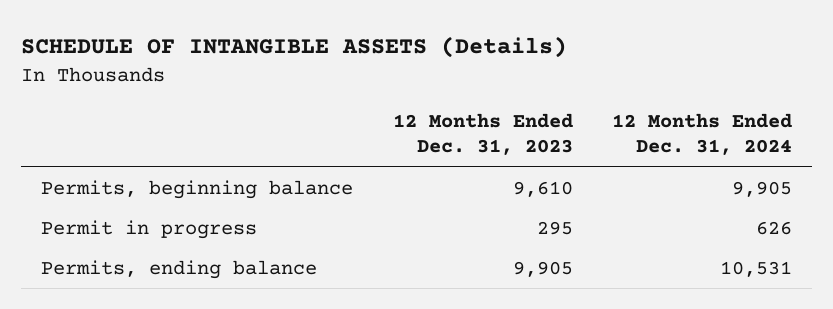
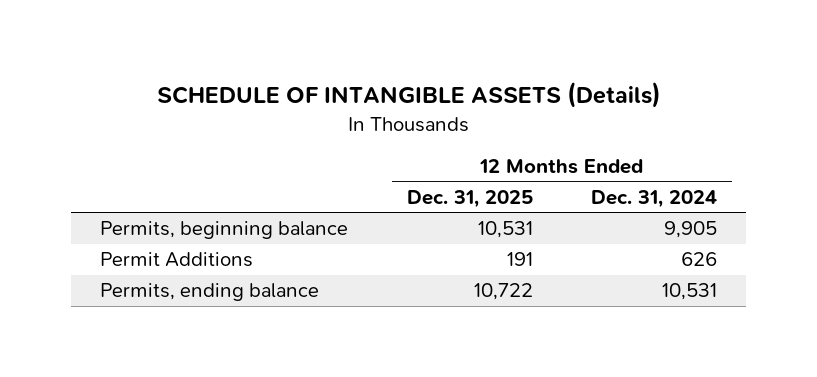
[392,113,573,156] 12 Months Ended Dec. 31, 2023 -> none
none -> [406,190,533,209] Dec. 31, 2025
[41,220,258,240] Permit in progress -> [100,252,254,268] Permit Additions

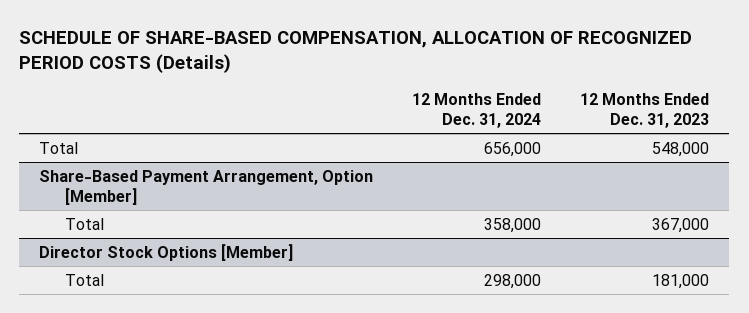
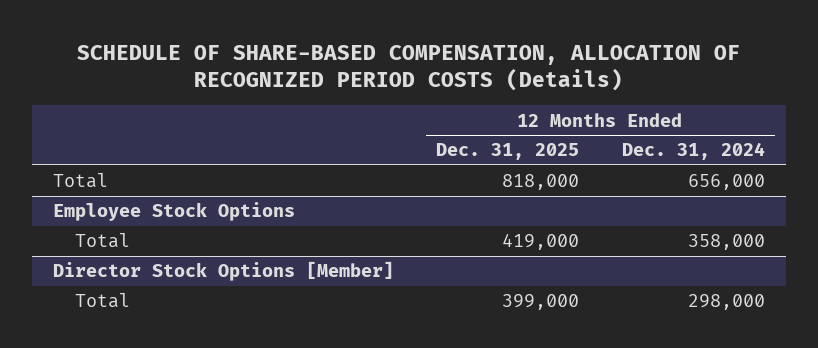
[580,92,710,129] 12 Months Ended Dec. 31, 2023 -> none
none -> [436,143,580,161] Dec. 31, 2025
[39,169,374,205] Share-Based Payment Arrangement, Option [Member] -> [53,202,296,222] Employee Stock Options

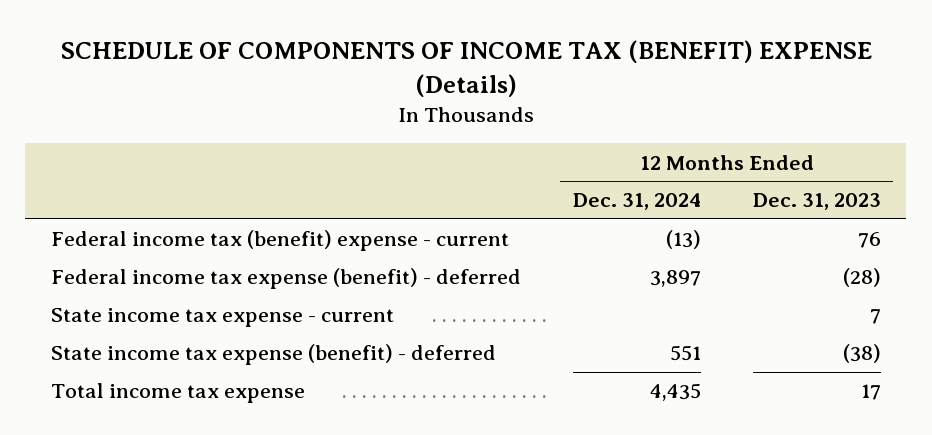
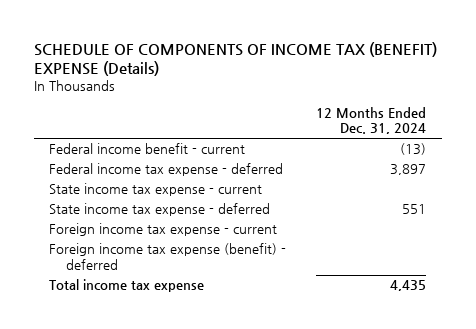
[752,193,881,211] Dec. 31, 2023 -> none
[51,230,510,252] Federal income tax (benefit) expense - current -> [49,143,246,155] Federal income benefit - current
[51,268,522,290] Federal income tax expense (benefit) - deferred -> [49,163,284,177] Federal income tax expense - deferred
[51,344,497,366] State income tax expense (benefit) - deferred -> [49,203,271,217] State income tax expense - deferred
none -> [49,223,278,237] Foreign income tax expense - current
none -> [49,243,287,271] Foreign income tax expense (benefit) - deferred

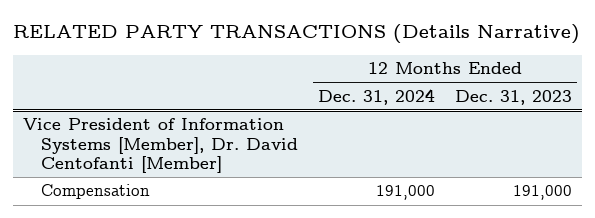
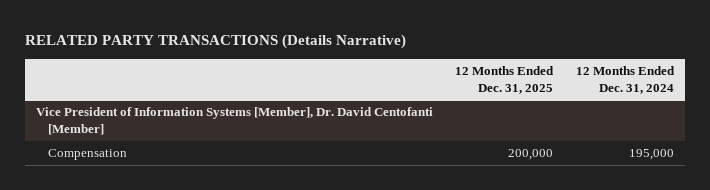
[454,89,572,105] Dec. 31, 2023 -> none
none -> [455,65,555,94] 12 Months Ended Dec. 31, 2025
[376,185,436,201] 191,000 -> [628,149,674,161] 195,000

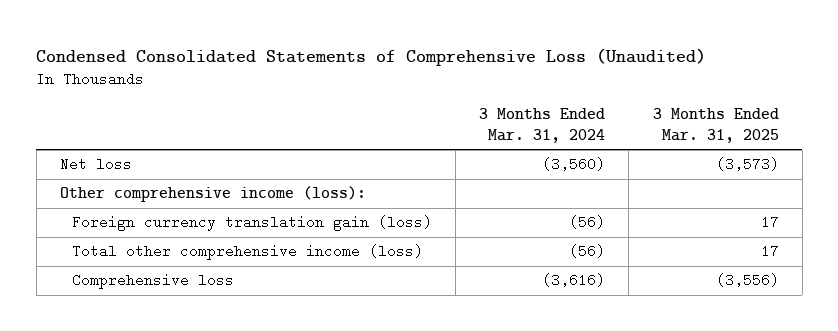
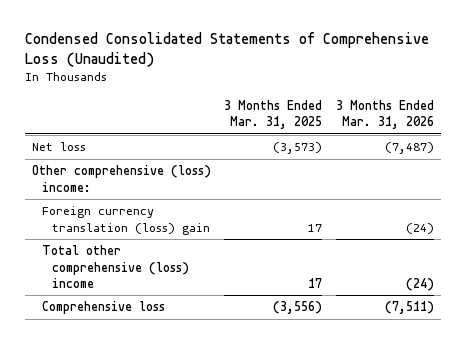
[479,108,606,144] 3 Months Ended Mar. 31, 2024 -> none
none -> [336,99,435,130] 3 Months Ended Mar. 31, 2026
[59,186,366,203] Other comprehensive income (loss): -> [31,165,211,192] Other comprehensive (loss) income:
[71,215,432,232] Foreign currency translation gain (loss) -> [42,206,211,235] Foreign currency translation (loss) gain
[71,244,423,261] Total other comprehensive income (loss) -> [42,245,190,288] Total other comprehensive (loss) income

